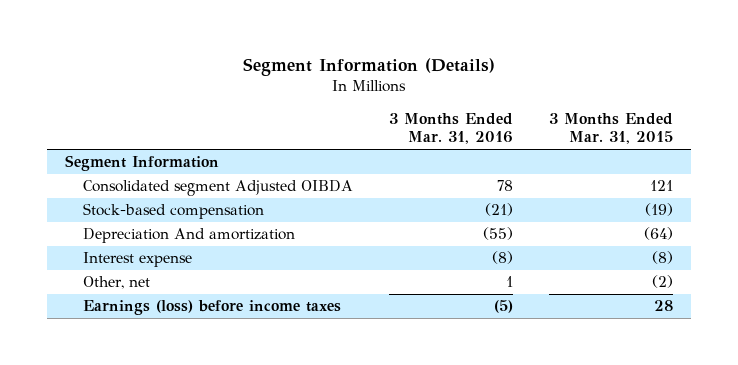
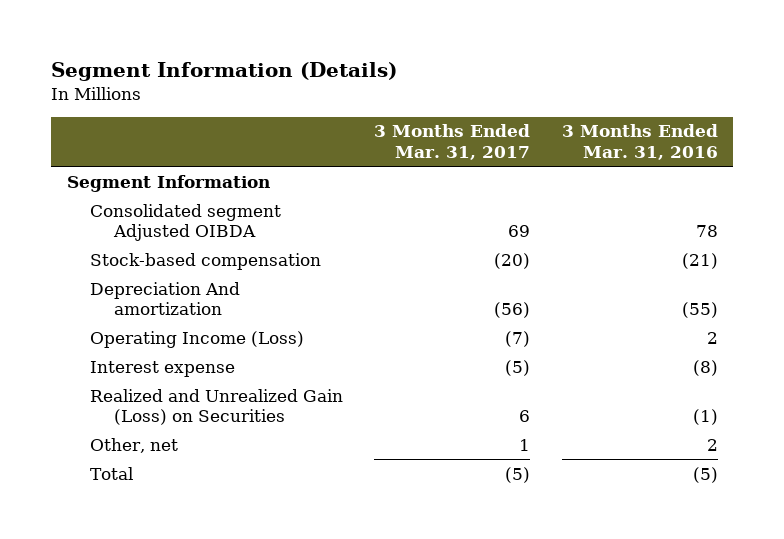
[549,112,674,145] 3 Months Ended Mar. 31, 2015 -> none
none -> [374,124,531,161] 3 Months Ended Mar. 31, 2017
none -> [90,330,305,348] Operating Income (Loss)
none -> [90,388,344,426] Realized and Unrealized Gain (Loss) on Securities
[506,276,514,288] 1 -> [706,438,718,451] 2
[82,300,341,316] Earnings (loss) before income taxes -> [90,466,134,480] Total

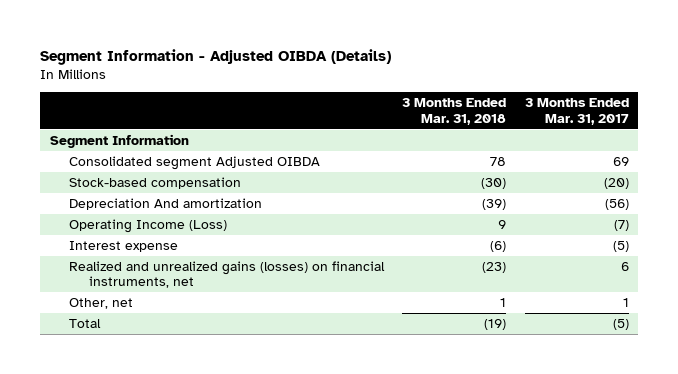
[51,62,398,82] Segment Information (Details) -> [40,49,392,66] Segment Information - Adjusted OIBDA (Details)
[561,124,718,161] 3 Months Ended Mar. 31, 2016 -> none
none -> [402,98,507,125] 3 Months Ended Mar. 31, 2018
[90,388,344,426] Realized and Unrealized Gain (Loss) on Securities -> [69,260,386,289] Realized and unrealized gains (losses) on financial instruments, net

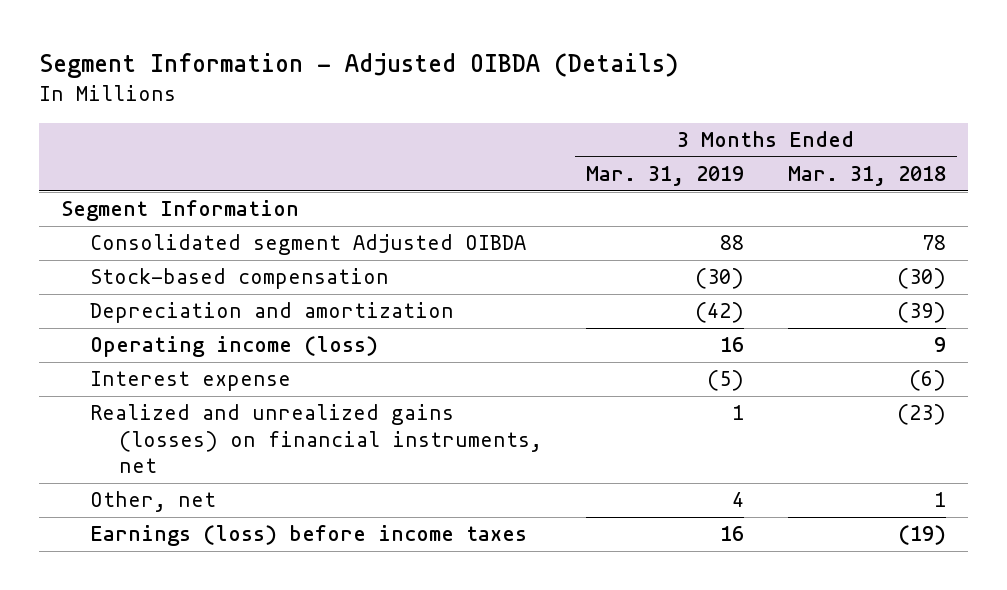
[524,98,629,125] 3 Months Ended Mar. 31, 2017 -> none
none -> [585,166,744,187] Mar. 31, 2019
[69,197,263,210] Depreciation And amortization -> [90,302,455,324] Depreciation and amortization
[69,218,228,233] Operating Income (Loss) -> [90,336,379,358] Operating income (loss)
[69,318,102,328] Total -> [90,525,528,547] Earnings (loss) before income taxes

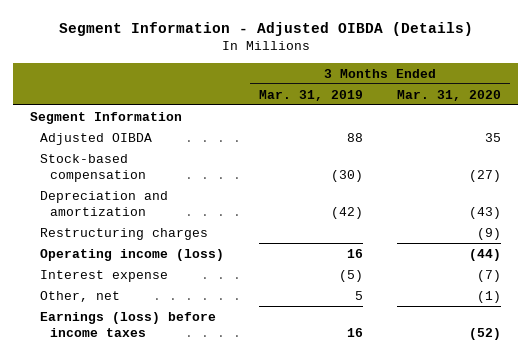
[788,166,947,187] Mar. 31, 2018 -> none
none -> [397,89,502,101] Mar. 31, 2020
[90,234,527,256] Consolidated segment Adjusted OIBDA -> [40,132,153,145] Adjusted OIBDA
none -> [40,227,209,240] Restructuring charges
[90,404,542,474] Realized and unrealized gains (losses) on financial instruments, net -> none
[731,492,744,508] 4 -> [354,290,363,300] 5

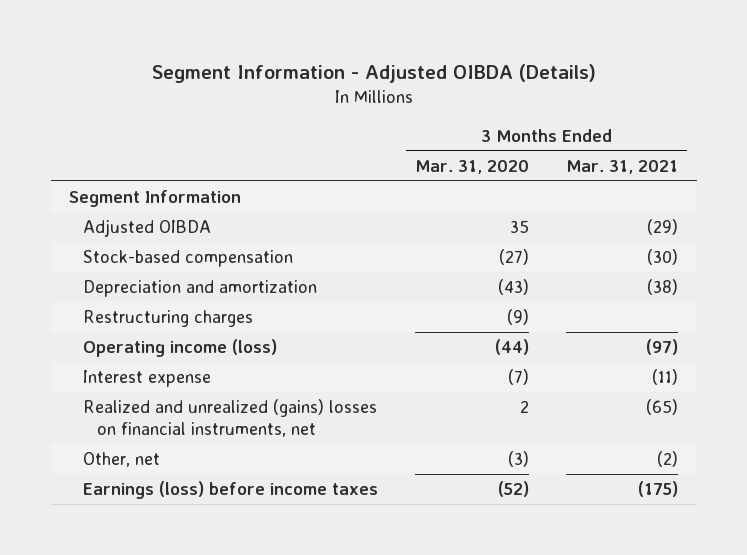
[258,89,363,101] Mar. 31, 2019 -> none
none -> [566,159,679,174] Mar. 31, 2021
none -> [83,399,378,438] Realized and unrealized (gains) losses on financial instruments, net
[477,290,502,303] (1) -> [508,451,530,468] (3)

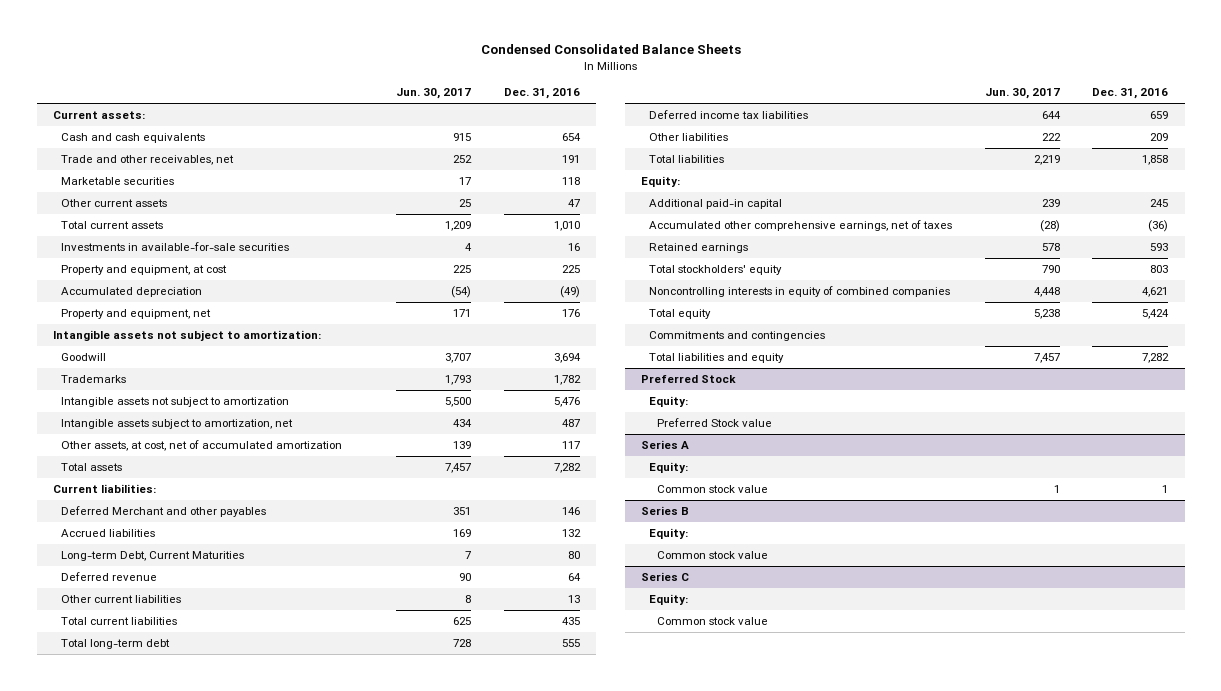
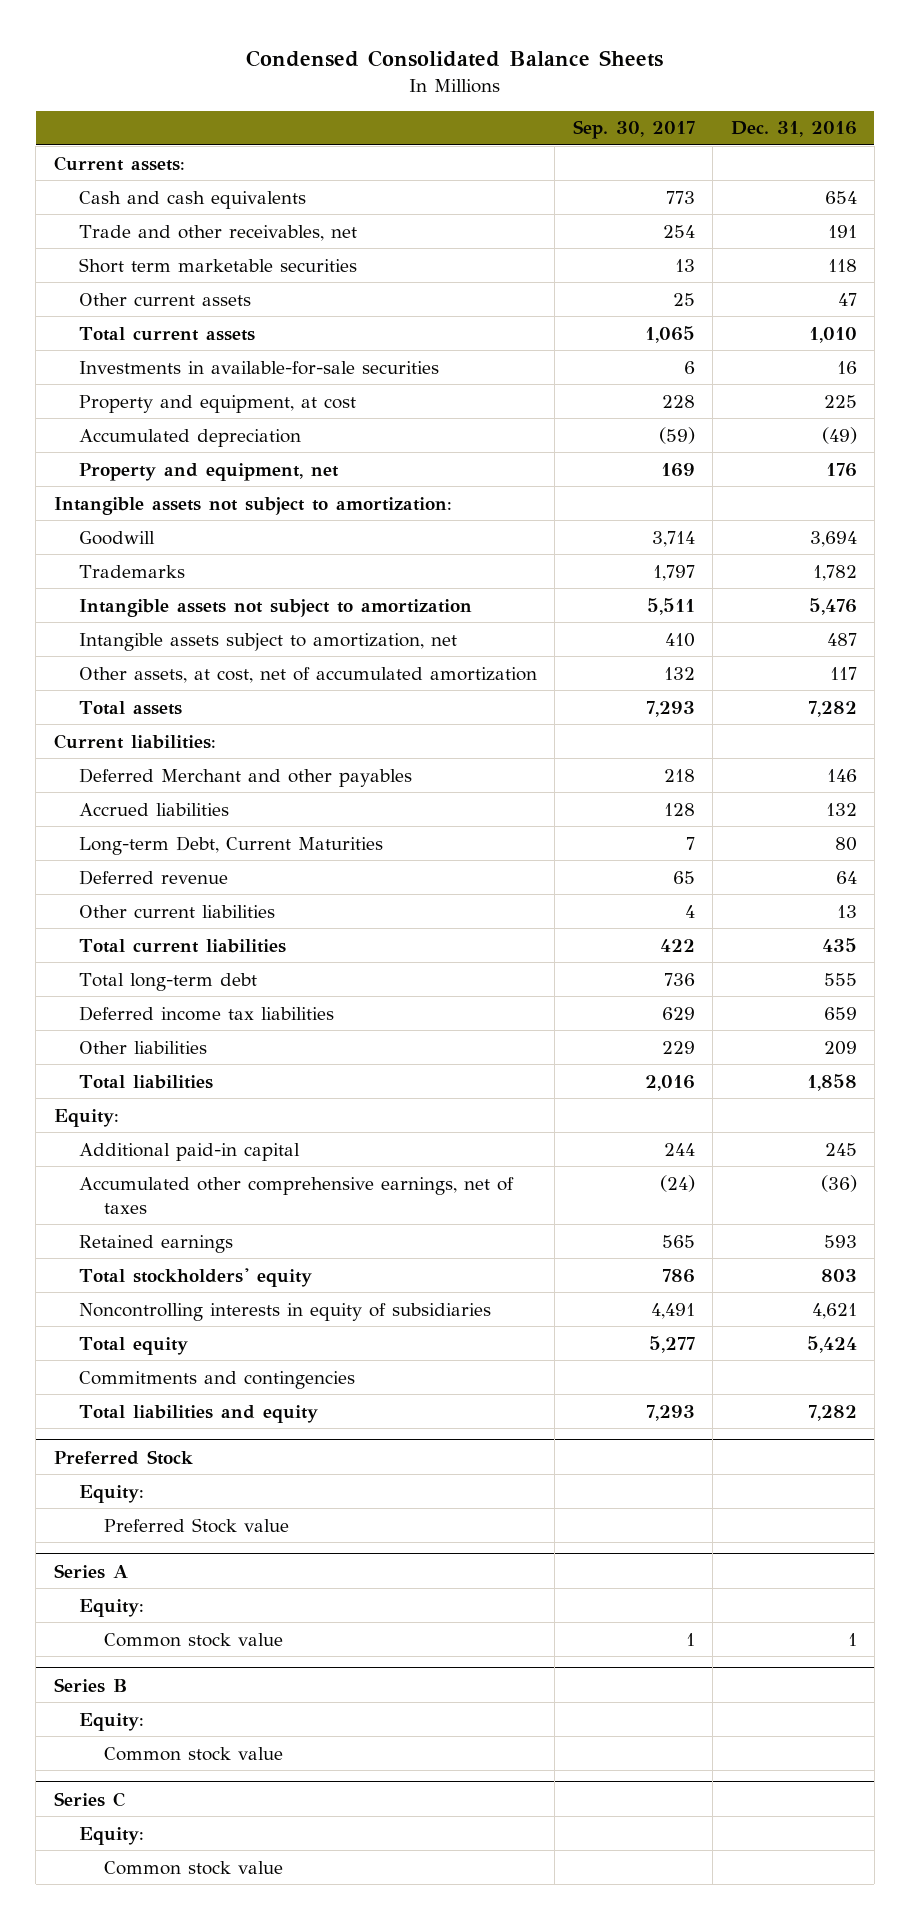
[396,88,472,100] Jun. 30, 2017 -> none
none -> [572,120,695,140] Sep. 30, 2017
[60,177,174,186] Marketable securities -> [79,257,358,273] Short term marketable securities
[649,286,951,298] Noncontrolling interests in equity of combined companies -> [79,1302,492,1321] Noncontrolling interests in equity of subsidiaries

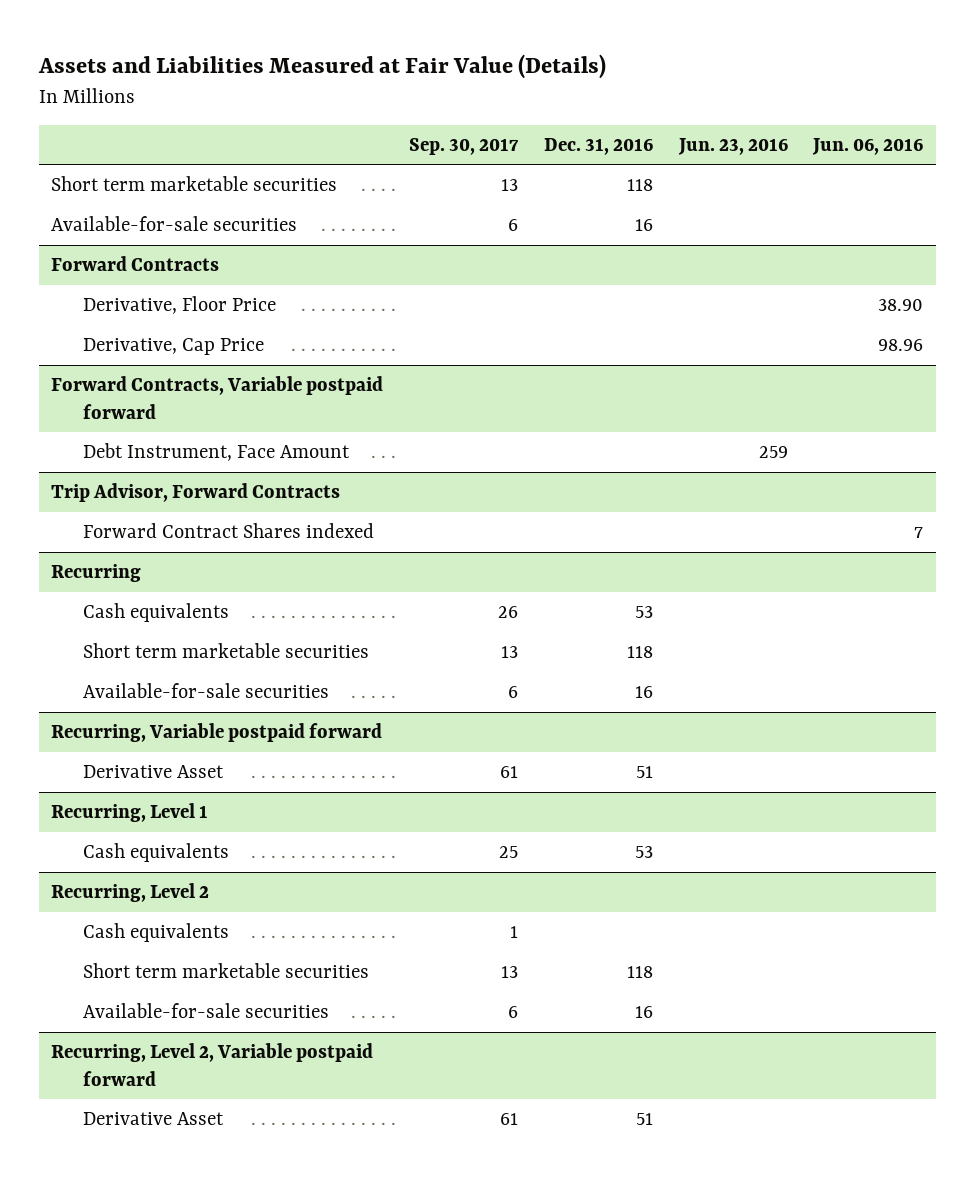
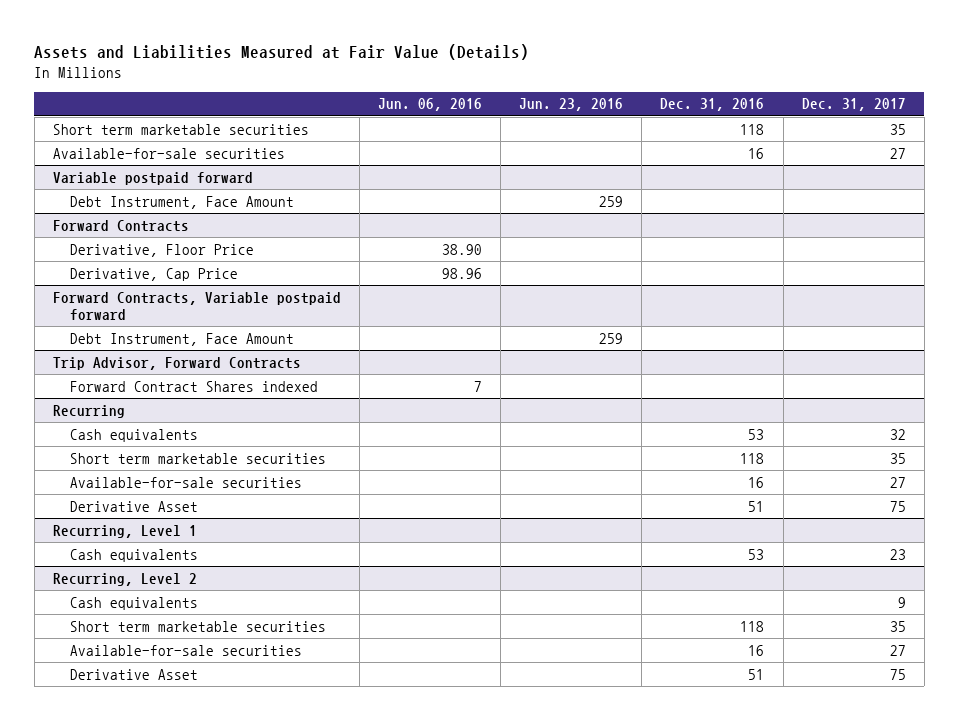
[409,137,520,155] Sep. 30, 2017 -> none
none -> [801,98,906,112] Dec. 31, 2017
none -> [52,171,253,185] Variable postpaid forward
none -> [69,195,294,209] Debt Instrument, Face Amount
[51,723,383,743] Recurring, Variable postpaid forward -> none
[51,1043,374,1086] Recurring, Level 2, Variable postpaid forward -> none

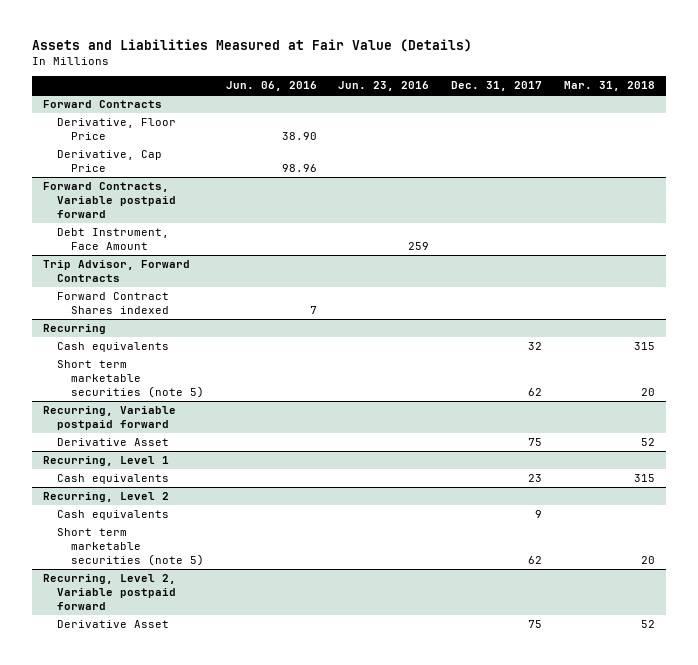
[660,98,765,112] Dec. 31, 2016 -> none
none -> [563,80,655,91] Mar. 31, 2018
[52,123,309,135] Short term marketable securities -> none
[52,147,285,159] Available-for-sale securities -> none
[52,171,253,185] Variable postpaid forward -> none
[69,195,294,209] Debt Instrument, Face Amount -> none
[69,476,302,488] Available-for-sale securities -> none
[69,452,326,464] Short term marketable securities -> [57,360,204,398] Short term marketable securities (note 5)
[889,452,906,464] 35 -> [528,387,543,396] 62
none -> [43,406,177,431] Recurring, Variable postpaid forward
[69,644,302,656] Available-for-sale securities -> none
[69,620,326,632] Short term marketable securities -> [57,528,204,566] Short term marketable securities (note 5)
[889,620,906,632] 35 -> [528,555,543,564] 62
none -> [43,574,177,610] Recurring, Level 2, Variable postpaid forward

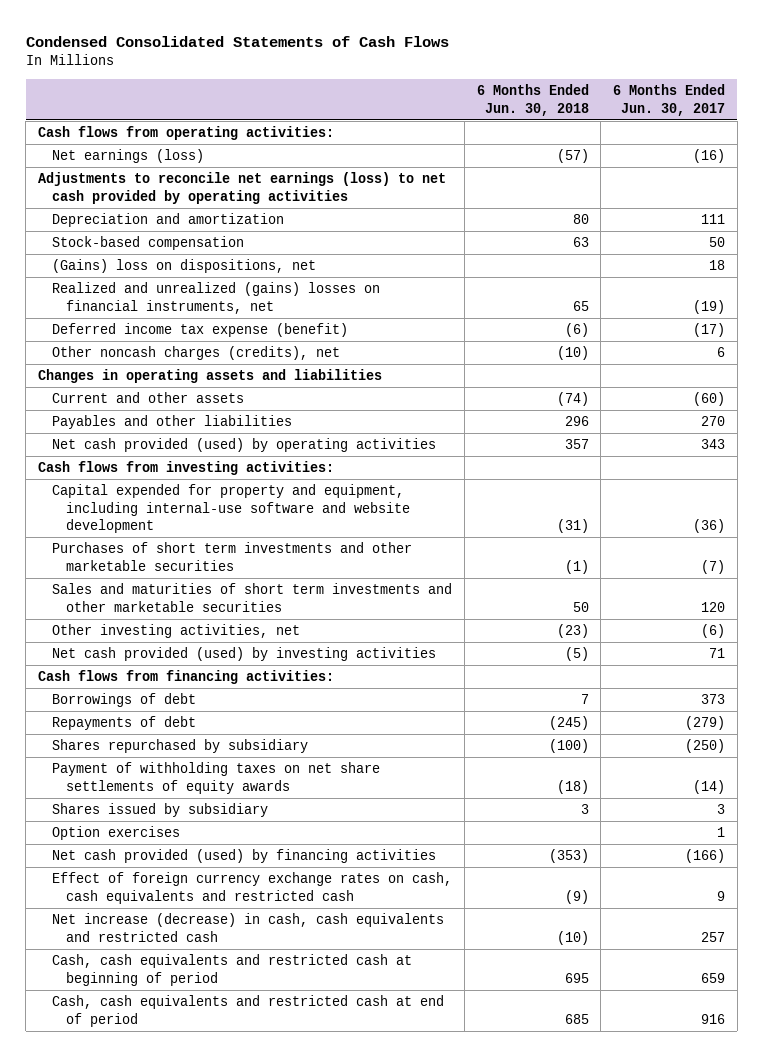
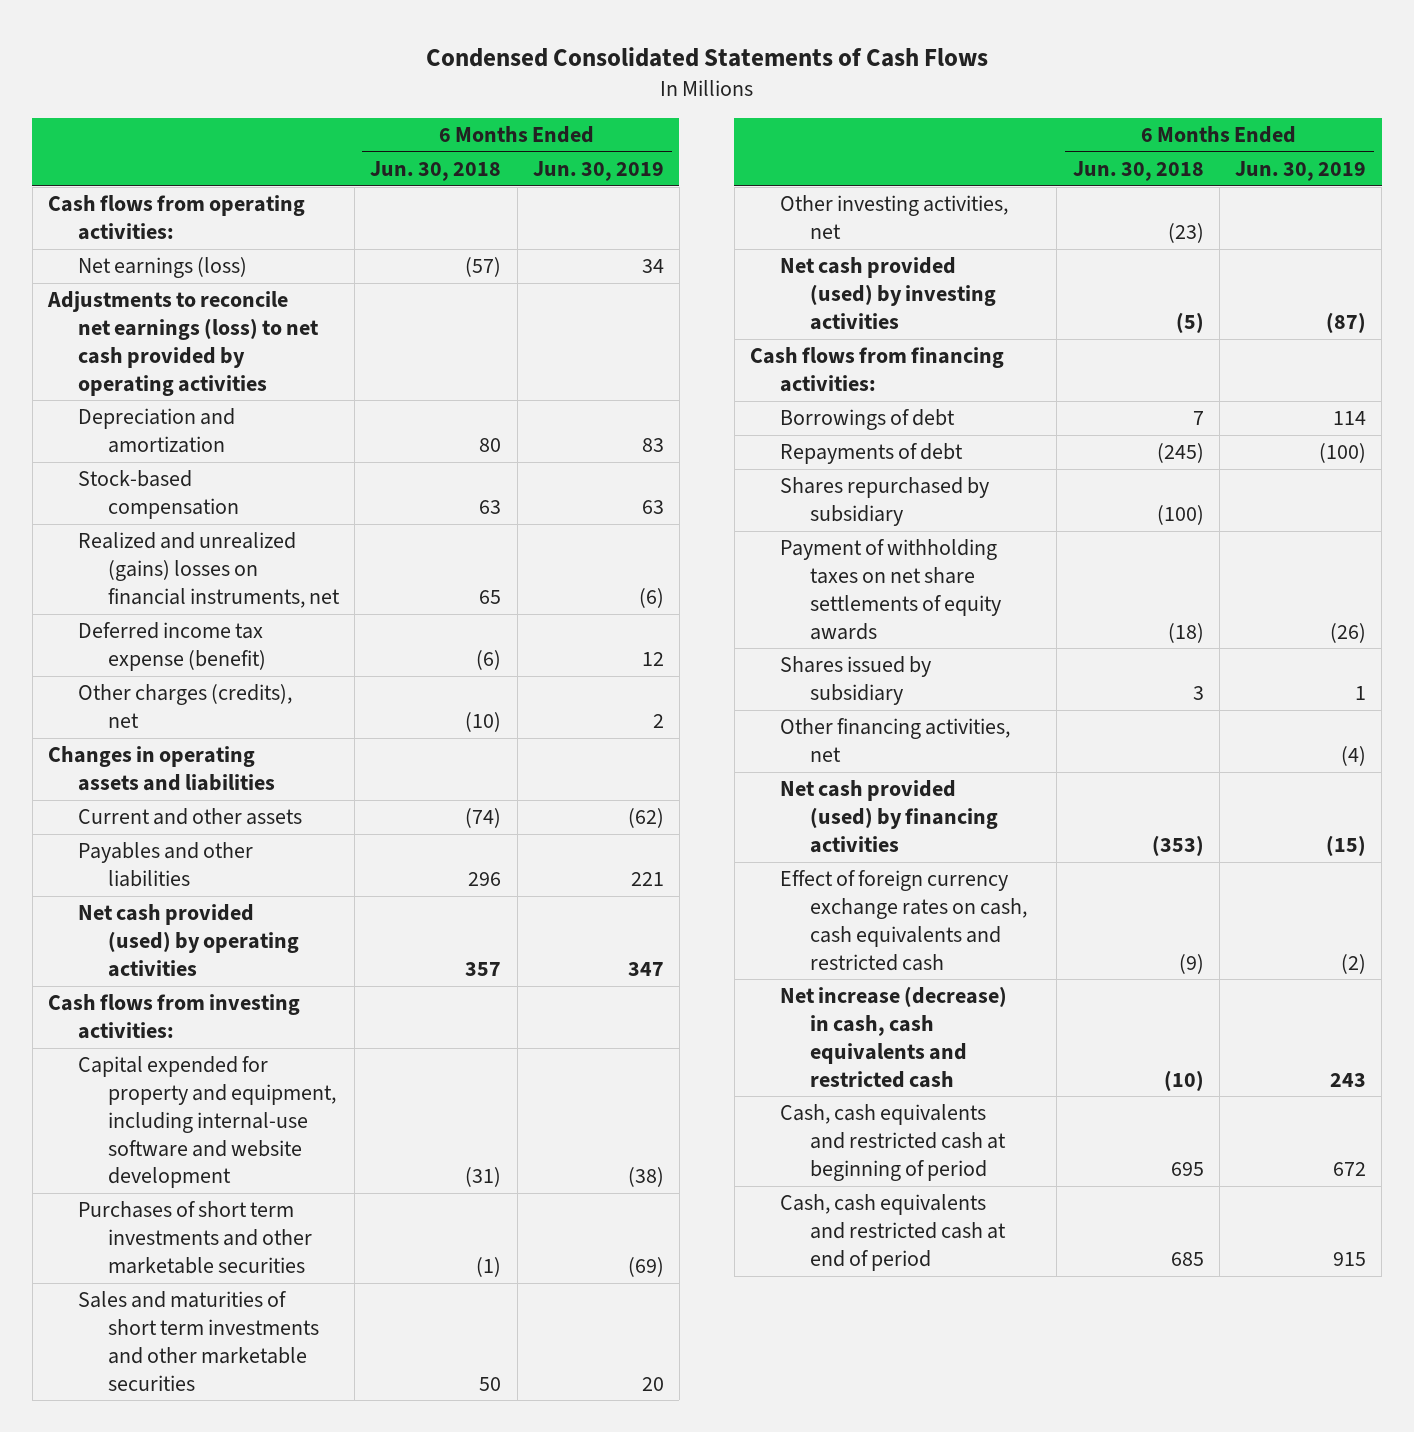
[613,84,726,116] 6 Months Ended Jun. 30, 2017 -> none
none -> [532,161,664,182] Jun. 30, 2019
[52,259,317,274] (Gains) loss on dispositions, net -> none
[52,346,341,361] Other noncash charges (credits), net -> [77,684,292,729] Other charges (credits), net
[52,826,181,841] Option exercises -> none
none -> [780,718,1011,763] Other financing activities, net

